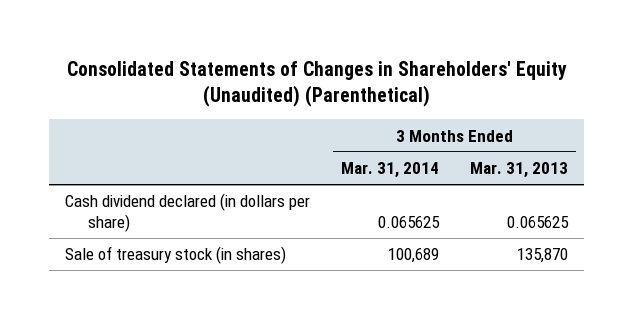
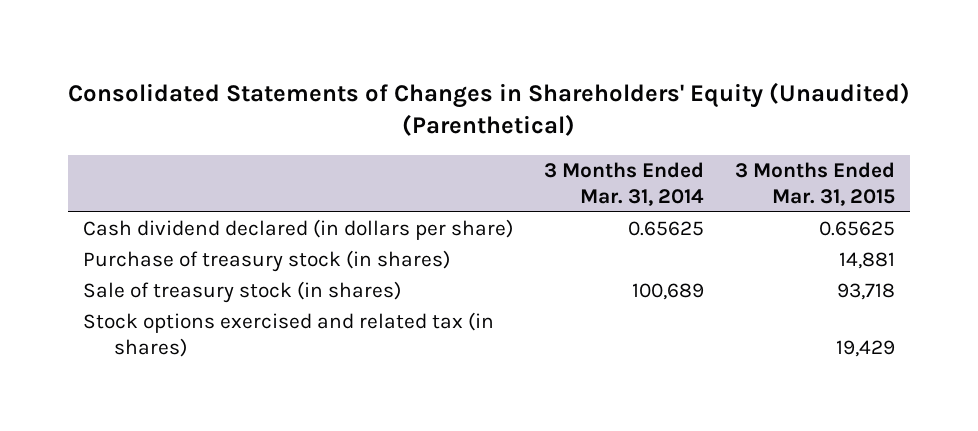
[470,162,569,179] Mar. 31, 2013 -> none
none -> [734,161,895,206] 3 Months Ended Mar. 31, 2015
[378,216,441,229] 0.065625 -> [628,221,705,237] 0.65625
none -> [83,250,451,273] Purchase of treasury stock (in shares)
none -> [83,312,495,358] Stock options exercised and related tax (in shares)

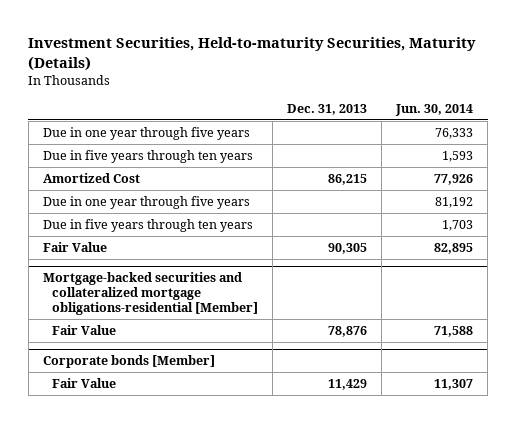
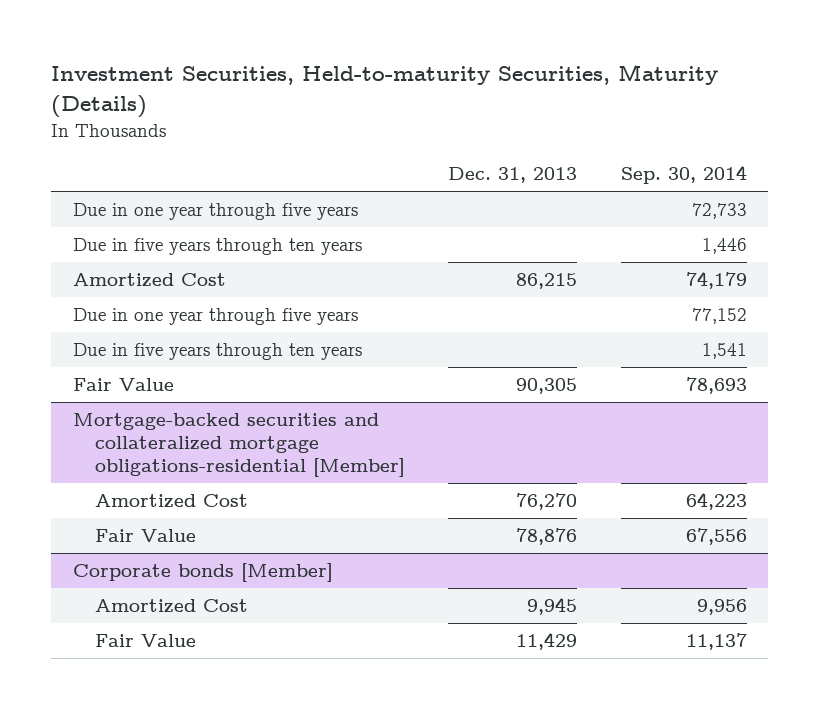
[395,104,474,117] Jun. 30, 2014 -> none
none -> [620,165,747,185] Sep. 30, 2014
none -> [94,494,248,510] Amortized Cost
none -> [94,599,248,615] Amortized Cost

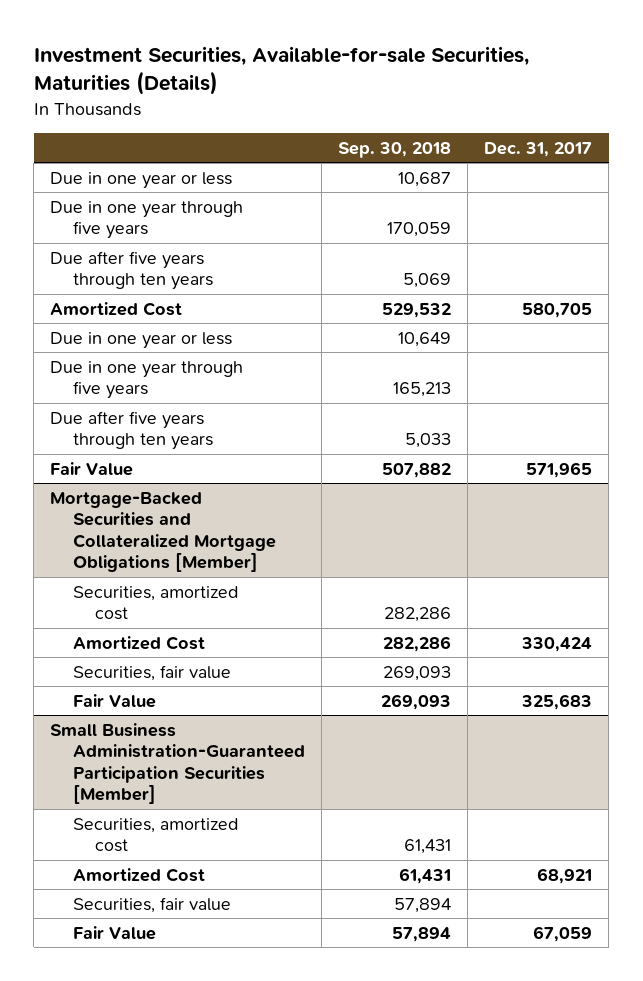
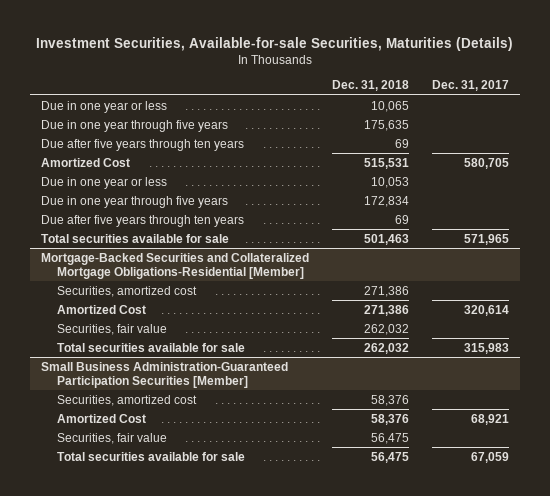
[337,141,451,158] Sep. 30, 2018 -> none
none -> [331,80,409,92] Dec. 31, 2018
[50,461,134,476] Fair Value -> [41,233,230,243] Total securities available for sale
[50,491,276,573] Mortgage-Backed Securities and Collateralized Mortgage Obligations [Member] -> [41,252,310,279] Mortgage-Backed Securities and Collateralized Mortgage Obligations-Residential [Member]
[521,636,593,652] 330,424 -> [463,304,509,316] 320,614
[72,693,156,708] Fair Value -> none
none -> [57,342,246,352] Total securities available for sale
[72,925,156,940] Fair Value -> [57,451,246,461] Total securities available for sale

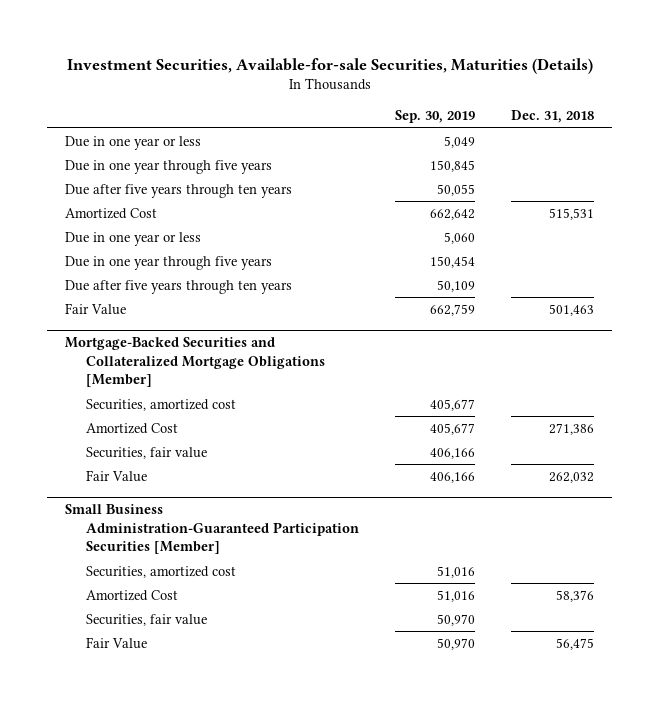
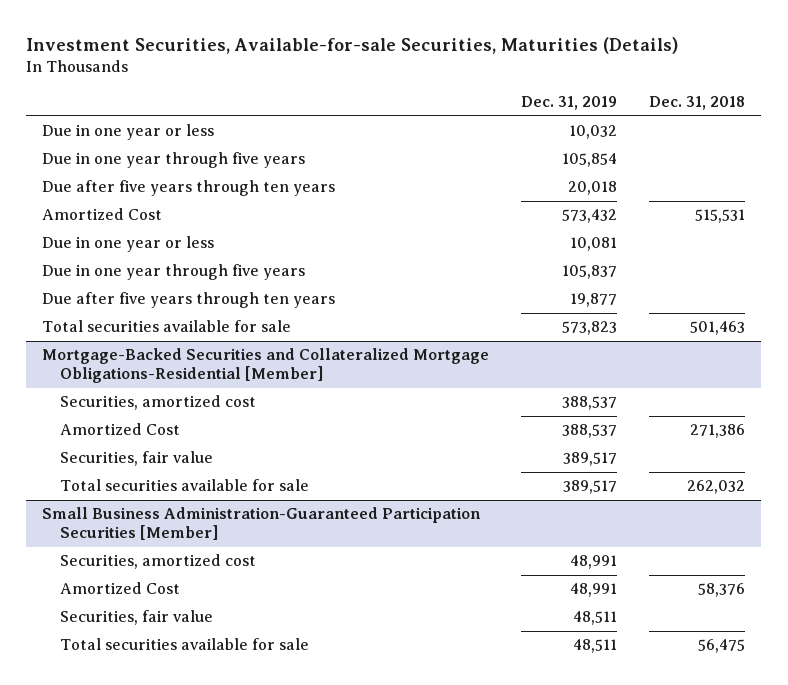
[395,110,476,124] Sep. 30, 2019 -> none
none -> [521,96,618,111] Dec. 31, 2019
[64,302,126,315] Fair Value -> [42,320,292,333] Total securities available for sale
[64,336,326,388] Mortgage-Backed Securities and Collateralized Mortgage Obligations [Member] -> [42,348,490,384] Mortgage-Backed Securities and Collateralized Mortgage Obligations-Residential [Member]
[86,469,148,482] Fair Value -> [60,479,310,492] Total securities available for sale
[86,636,148,649] Fair Value -> [60,638,310,651] Total securities available for sale

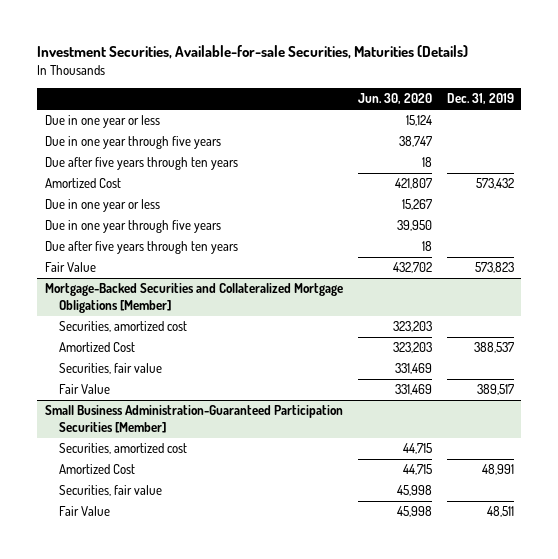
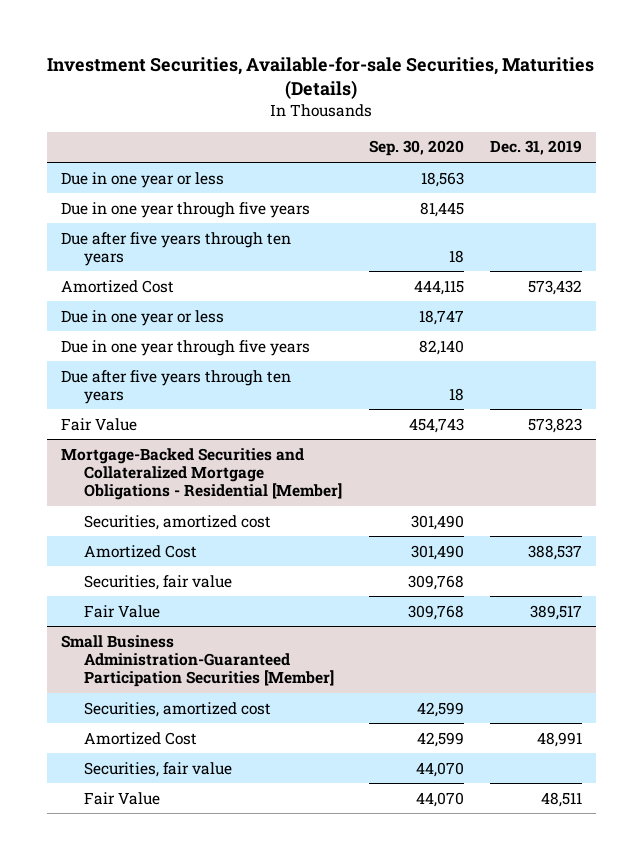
[357,93,432,105] Jun. 30, 2020 -> none
none -> [368,140,464,157] Sep. 30, 2020
[44,283,343,314] Mortgage-Backed Securities and Collateralized Mortgage Obligations [Member] -> [60,447,343,500] Mortgage-Backed Securities and Collateralized Mortgage Obligations - Residential [Member]

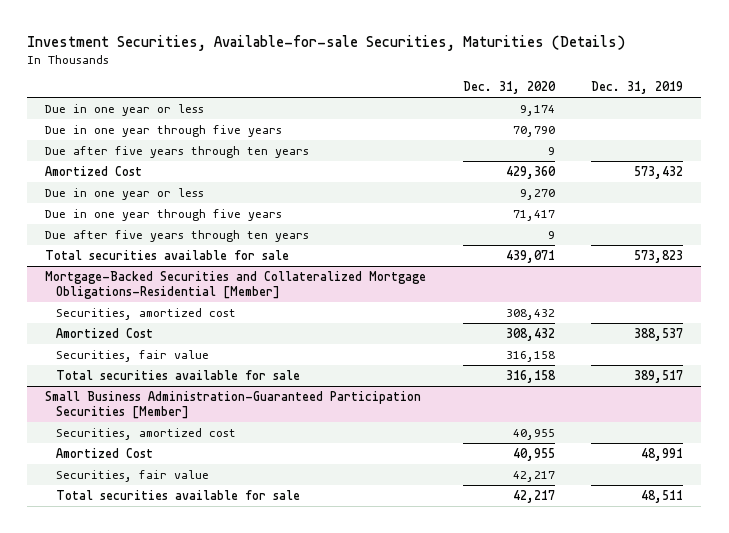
[368,140,464,157] Sep. 30, 2020 -> none
none -> [462,80,556,94] Dec. 31, 2020
[60,417,137,431] Fair Value -> [45,249,290,260] Total securities available for sale
[60,447,343,500] Mortgage-Backed Securities and Collateralized Mortgage Obligations - Residential [Member] -> [45,270,427,299] Mortgage-Backed Securities and Collateralized Mortgage Obligations-Residential [Member]
[84,604,161,618] Fair Value -> [55,369,300,380] Total securities available for sale
[84,791,161,805] Fair Value -> [55,489,300,500] Total securities available for sale

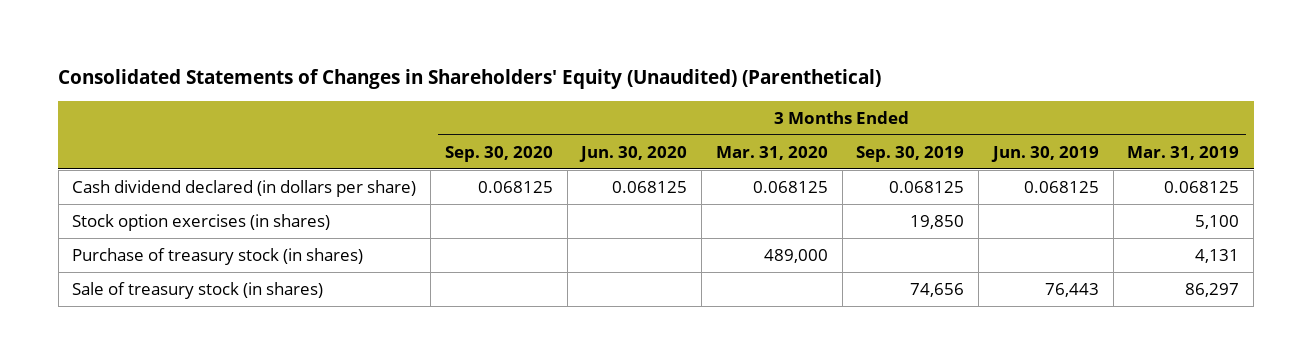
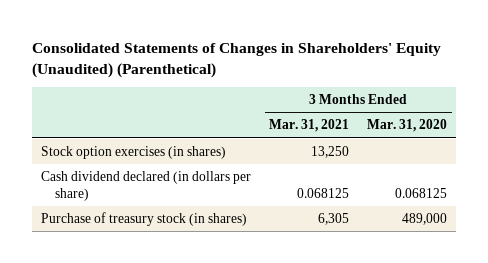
[444,145,553,162] Sep. 30, 2020 -> none
[579,145,688,162] Jun. 30, 2020 -> none
[856,145,965,162] Sep. 30, 2019 -> none
[990,145,1099,162] Jun. 30, 2019 -> none
[1127,145,1240,160] Mar. 31, 2019 -> none
none -> [269,119,350,133] Mar. 31, 2021
[72,179,417,197] Cash dividend declared (in dollars per share) -> [41,170,252,201] Cash dividend declared (in dollars per share)
[72,281,324,299] Sale of treasury stock (in shares) -> none

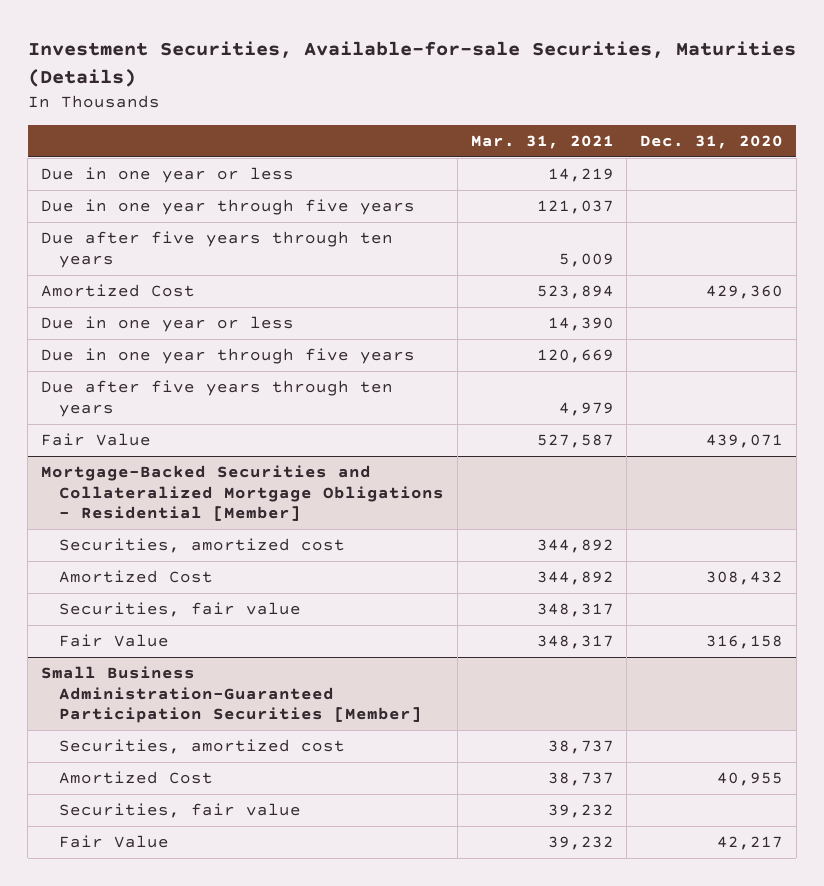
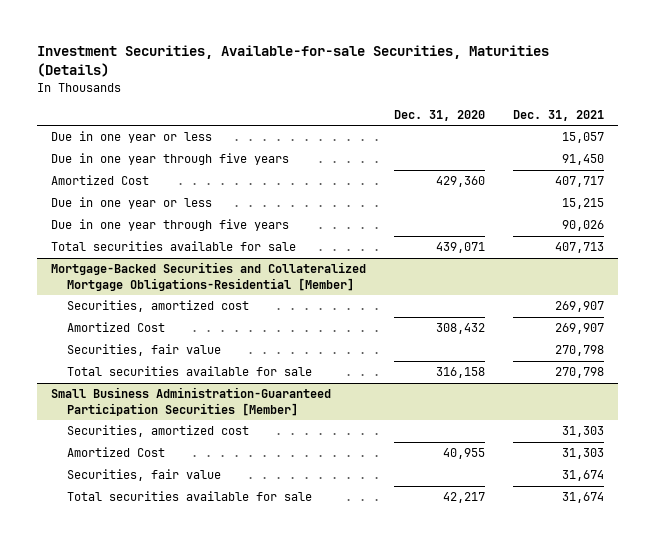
[470,134,614,149] Mar. 31, 2021 -> none
none -> [512,109,604,121] Dec. 31, 2021
[41,231,394,268] Due after five years through ten years -> none
[41,380,394,417] Due after five years through ten years -> none
[41,433,152,447] Fair Value -> [51,241,297,252] Total securities available for sale
[41,465,444,522] Mortgage-Backed Securities and Collateralized Mortgage Obligations - Residential [Member] -> [51,262,367,291] Mortgage-Backed Securities and Collateralized Mortgage Obligations-Residential [Member]
[58,634,169,648] Fair Value -> [66,366,312,377] Total securities available for sale
[58,835,169,849] Fair Value -> [66,491,312,502] Total securities available for sale

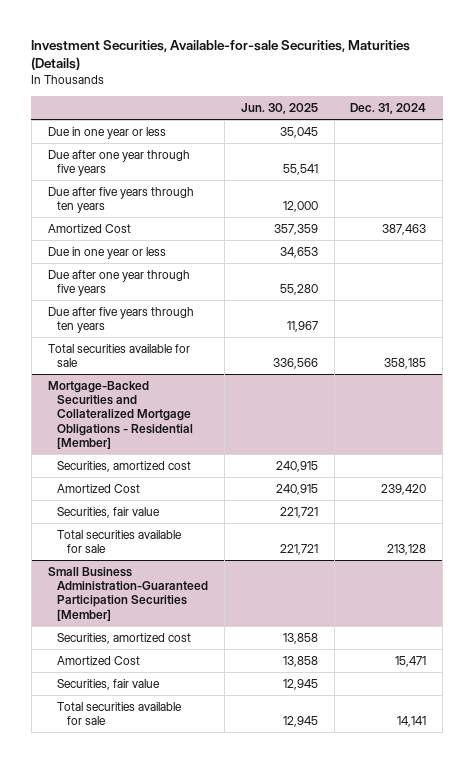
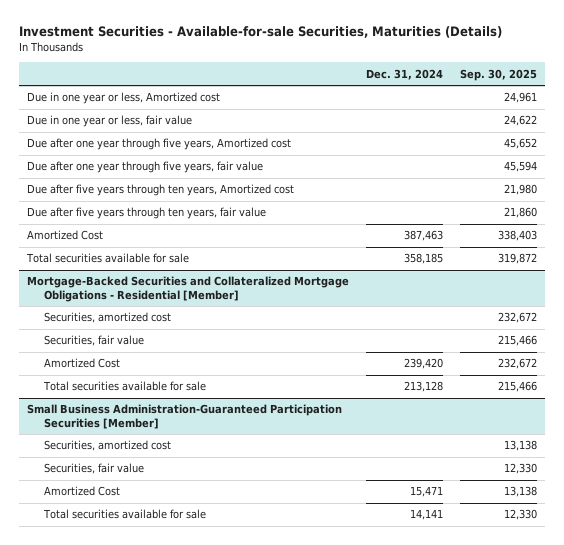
[31,39,411,71] Investment Securities, Available-for-sale Securities, Maturities (Details) -> [19,26,503,39] Investment Securities - Available-for-sale Securities, Maturities (Details)
[240,103,318,115] Jun. 30, 2025 -> none
none -> [459,68,537,81] Sep. 30, 2025
[47,126,166,139] Due in one year or less -> [27,92,221,105] Due in one year or less, Amortized cost
none -> [27,115,193,128] Due in one year or less, fair value
[47,149,190,177] Due after one year through five years -> [27,138,292,151] Due after one year through five years, Amortized cost
none -> [27,161,264,174] Due after one year through five years, fair value
[47,186,194,214] Due after five years through ten years -> [27,184,295,197] Due after five years through ten years, Amortized cost
none -> [27,207,267,220] Due after five years through ten years, fair value
[47,246,166,259] Due in one year or less -> none
[47,269,190,297] Due after one year through five years -> none
[47,306,194,334] Due after five years through ten years -> none
[57,483,141,493] Amortized Cost -> [43,358,120,369] Amortized Cost
[57,655,141,665] Amortized Cost -> [43,486,120,497] Amortized Cost

